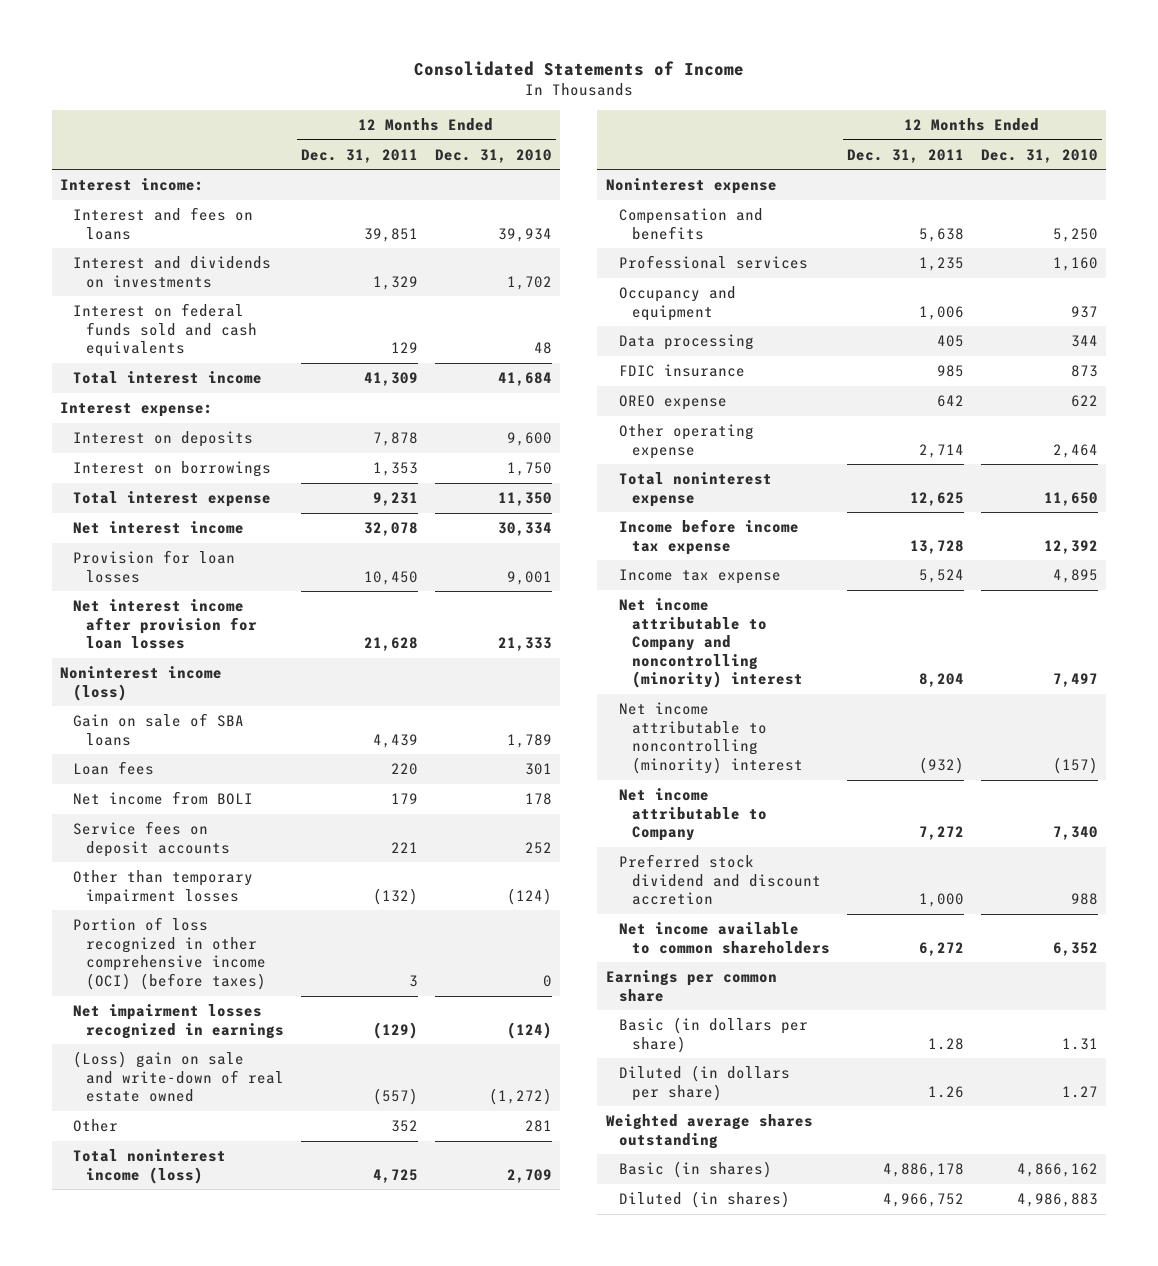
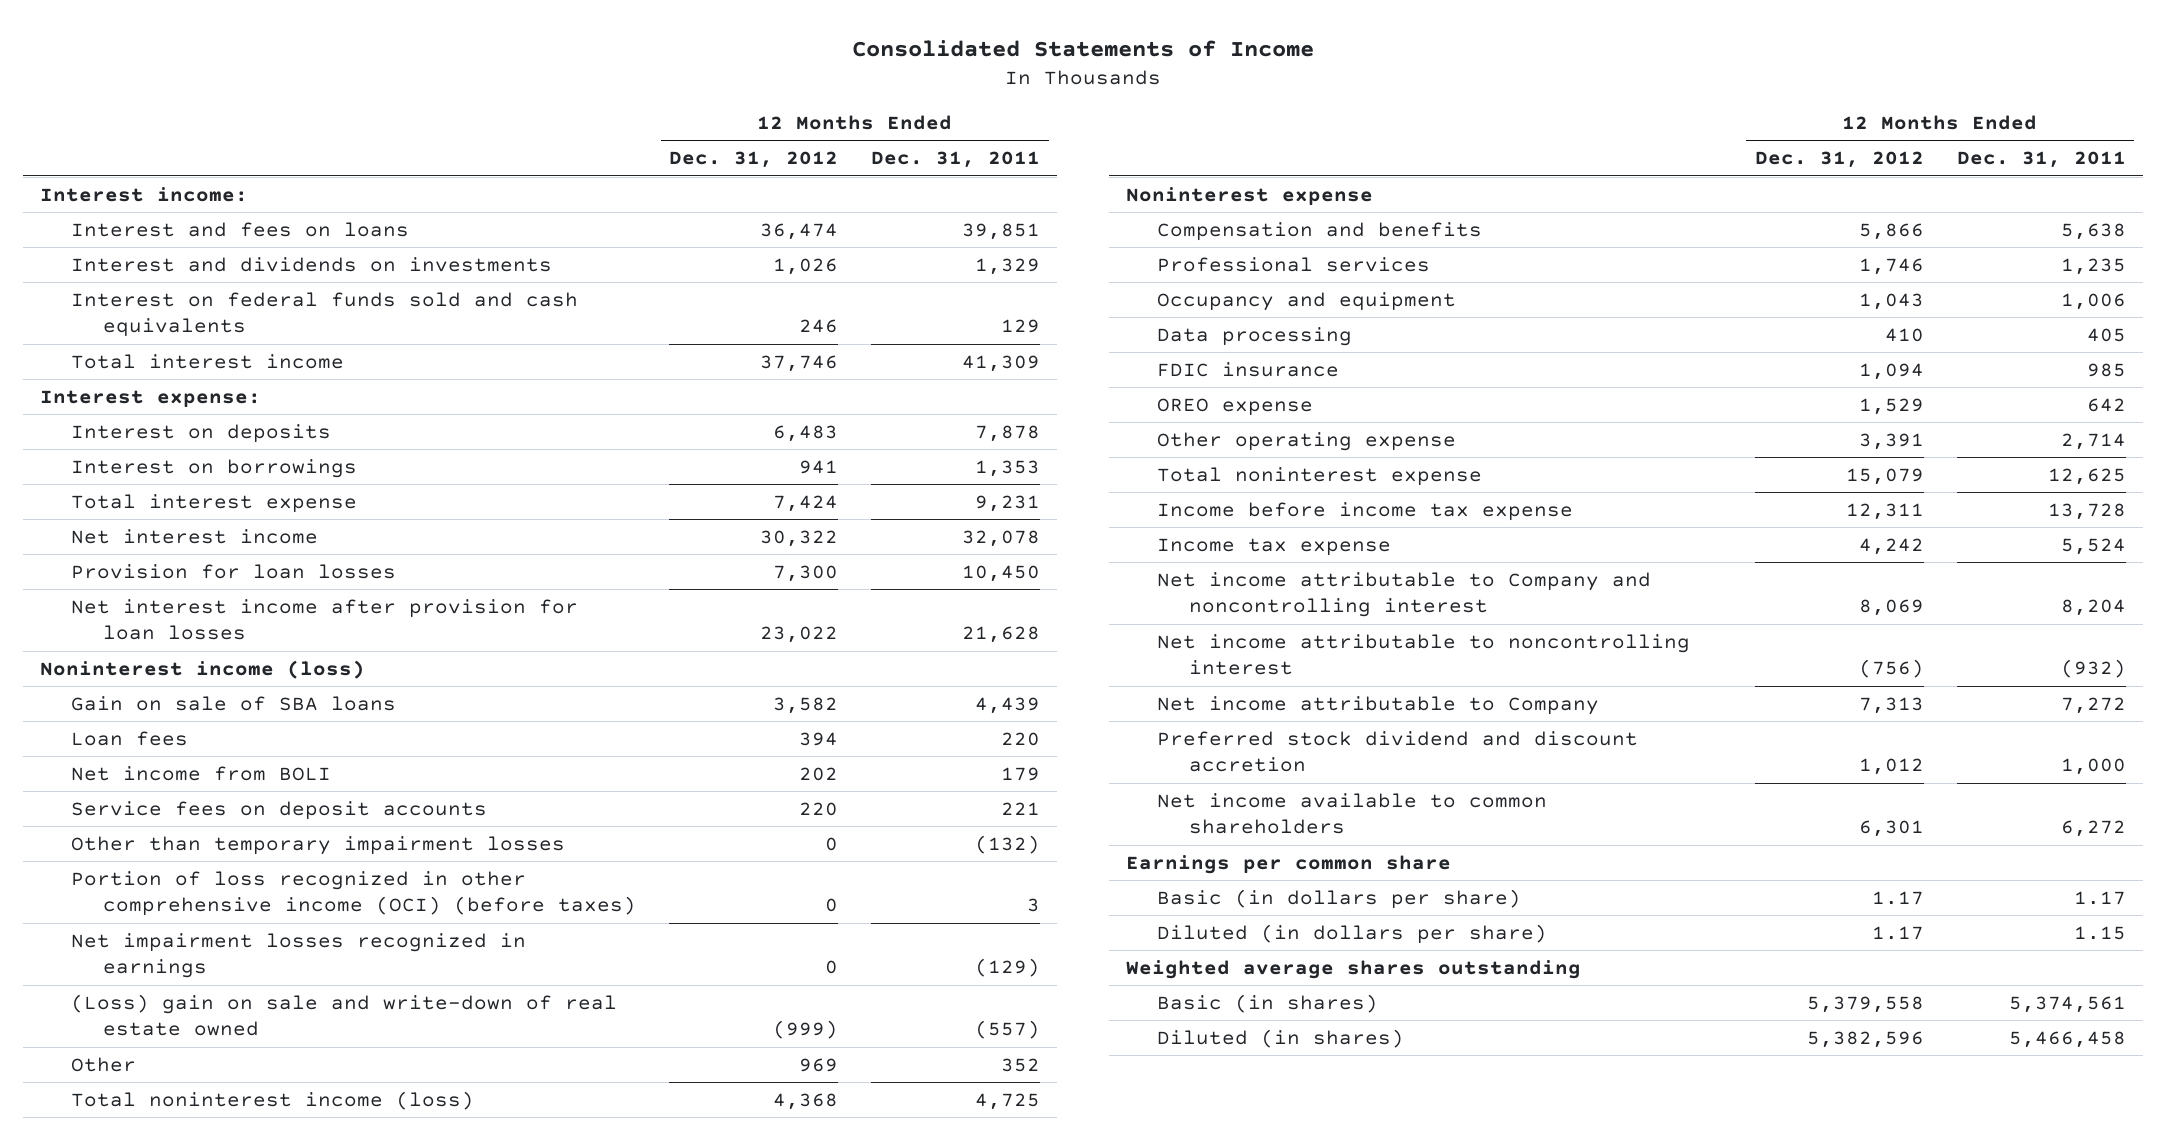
[434,148,552,163] Dec. 31, 2010 -> none
none -> [668,151,838,169] Dec. 31, 2012
[618,598,803,689] Net income attributable to Company and noncontrolling (minority) interest -> [1157,571,1652,618] Net income attributable to Company and noncontrolling interest
[618,702,803,774] Net income attributable to noncontrolling (minority) interest -> [1157,633,1691,676] Net income attributable to noncontrolling interest
[927,1037,964,1050] 1.28 -> [2074,890,2127,905] 1.17
[927,1085,964,1098] 1.26 -> [2074,925,2127,940] 1.15
[882,1163,964,1178] 4,886,178 -> [2009,995,2127,1013] 5,374,561
[882,1193,964,1208] 4,966,752 -> [2009,1030,2127,1048] 5,466,458

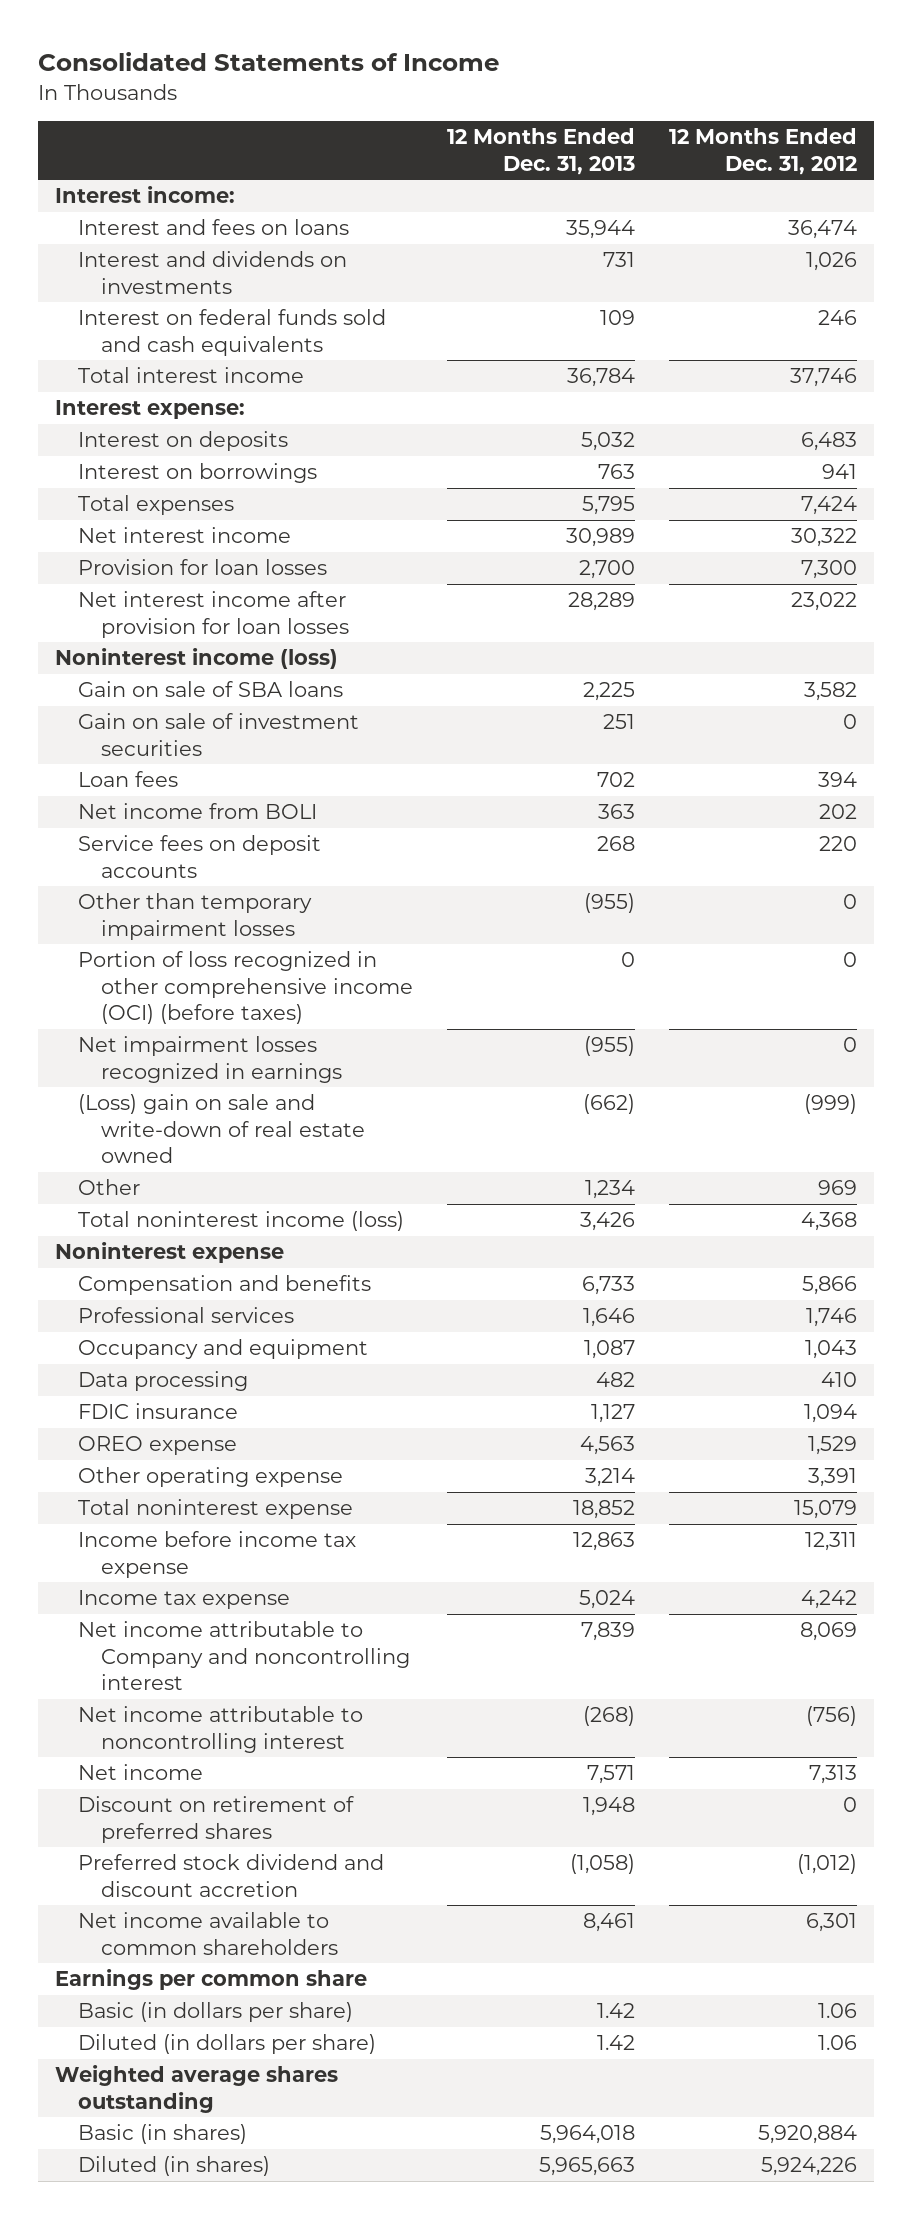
[871,151,1041,169] Dec. 31, 2011 -> none
none -> [447,128,636,175] 12 Months Ended Dec. 31, 2013
[71,493,358,513] Total interest expense -> [78,495,235,516] Total expenses
none -> [78,713,360,756] Gain on sale of investment securities
[1157,695,1600,715] Net income attributable to Company -> [78,1764,204,1781] Net income
none -> [78,1796,355,1843] Discount on retirement of preferred shares
[1858,758,1924,776] 1,012 -> [797,1854,858,1875] (1,012)
[1871,890,1924,905] 1.17 -> [818,2003,858,2019] 1.06
[1871,925,1924,940] 1.17 -> [818,2035,858,2051] 1.06
[1806,995,1924,1013] 5,379,558 -> [758,2125,858,2145] 5,920,884
[1806,1030,1924,1048] 5,382,596 -> [761,2157,858,2177] 5,924,226

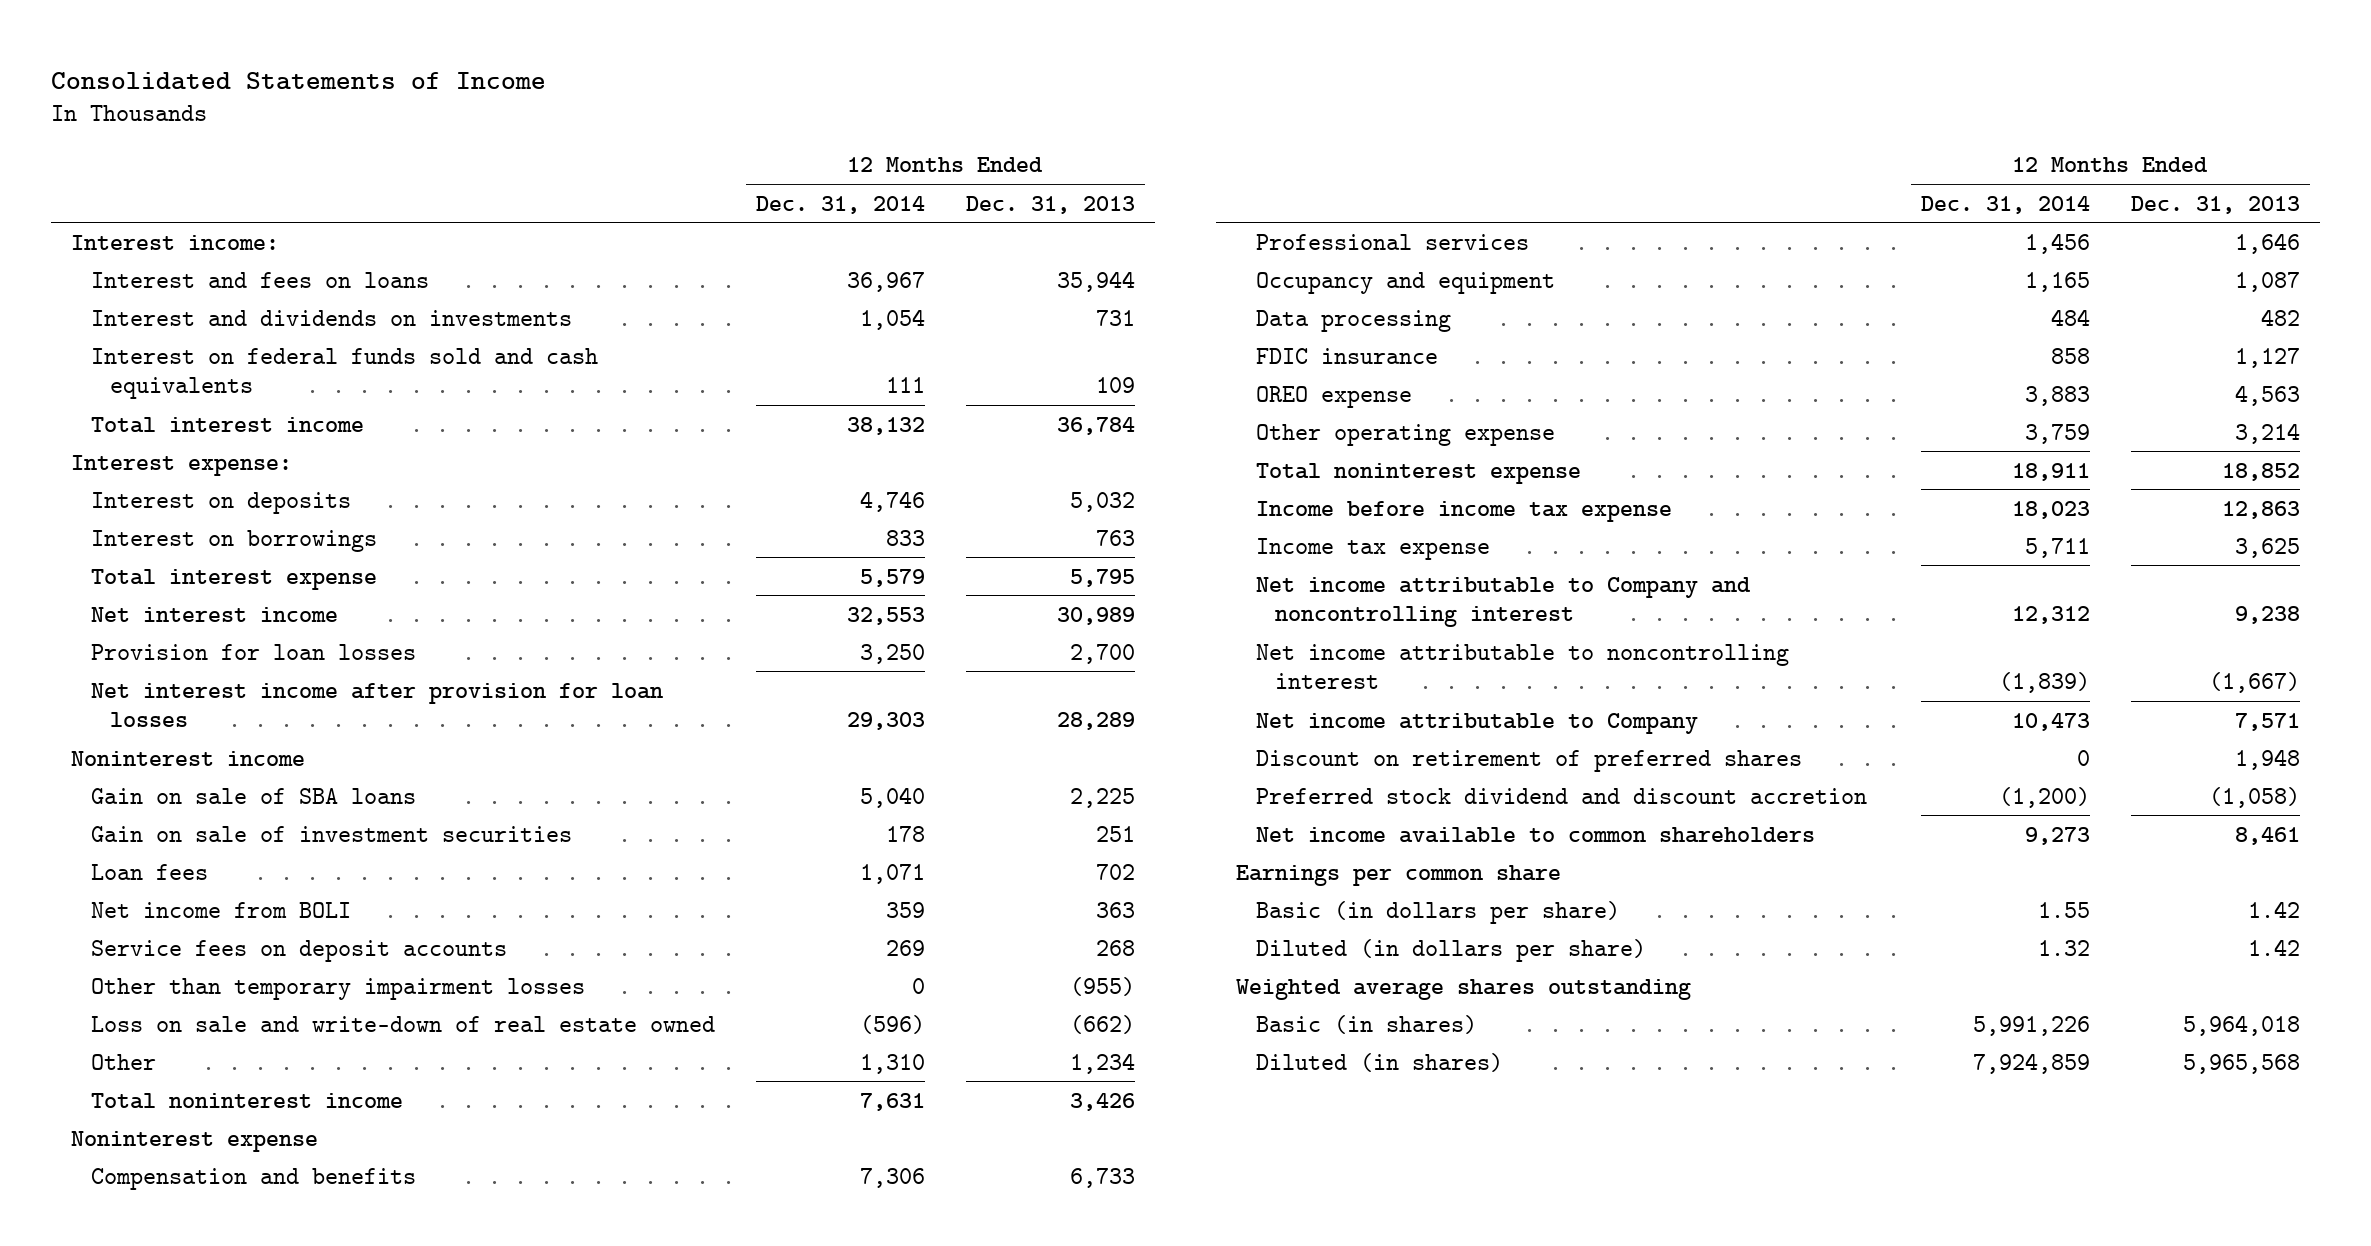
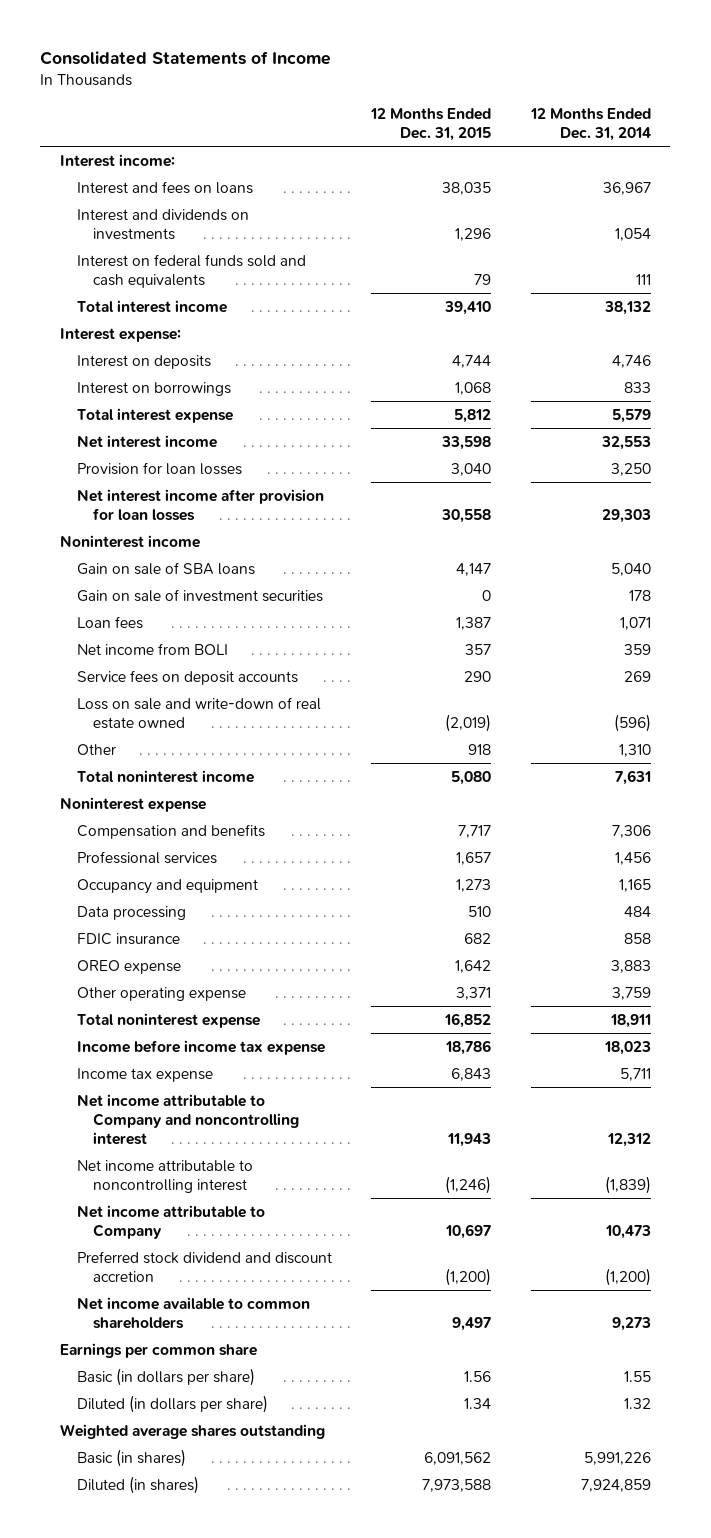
[965,195,1135,214] Dec. 31, 2013 -> none
none -> [370,107,492,142] 12 Months Ended Dec. 31, 2015
[90,977,585,1000] Other than temporary impairment losses -> none
[1255,749,1802,772] Discount on retirement of preferred shares -> none

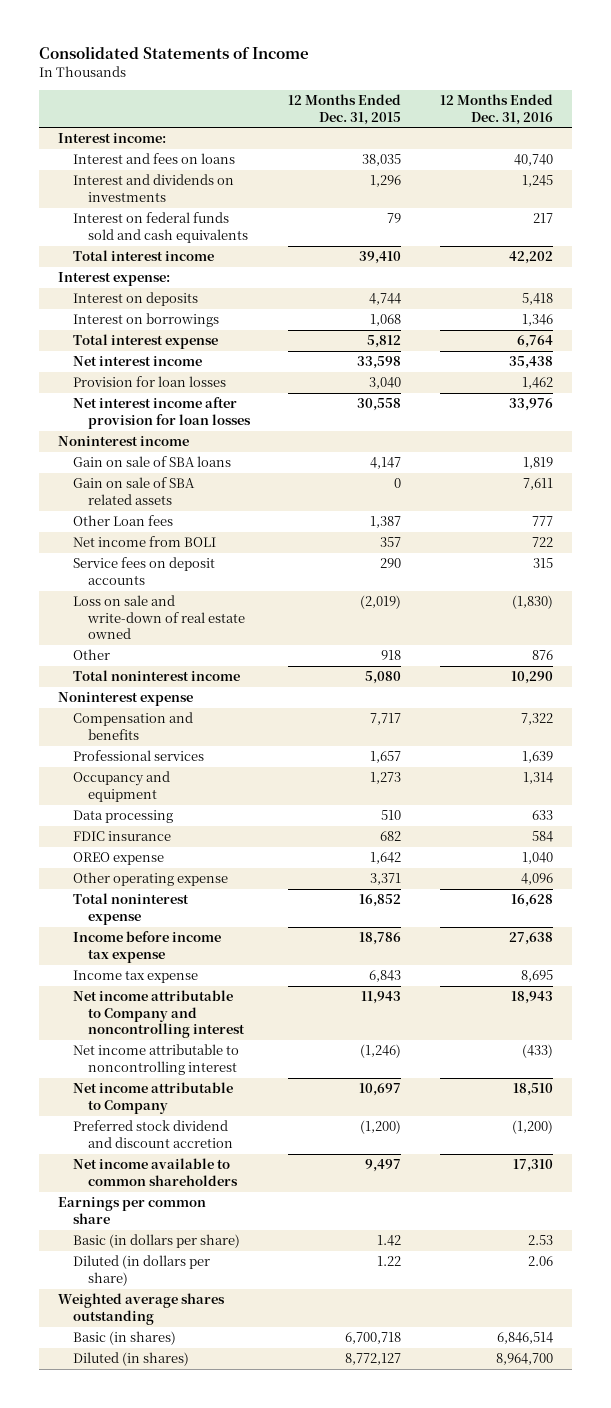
[529,107,651,142] 12 Months Ended Dec. 31, 2014 -> none
none -> [439,94,553,125] 12 Months Ended Dec. 31, 2016
[76,588,323,602] Gain on sale of investment securities -> [73,477,196,505] Gain on sale of SBA related assets
[76,615,143,629] Loan fees -> [73,515,174,527] Other Loan fees
[464,1370,492,1382] 1.56 -> [377,1235,402,1247] 1.42
[464,1397,492,1409] 1.34 -> [377,1256,402,1267] 1.22
[424,1451,492,1465] 6,091,562 -> [345,1332,402,1345] 6,700,718
[422,1478,492,1492] 7,973,588 -> [345,1353,402,1366] 8,772,127

